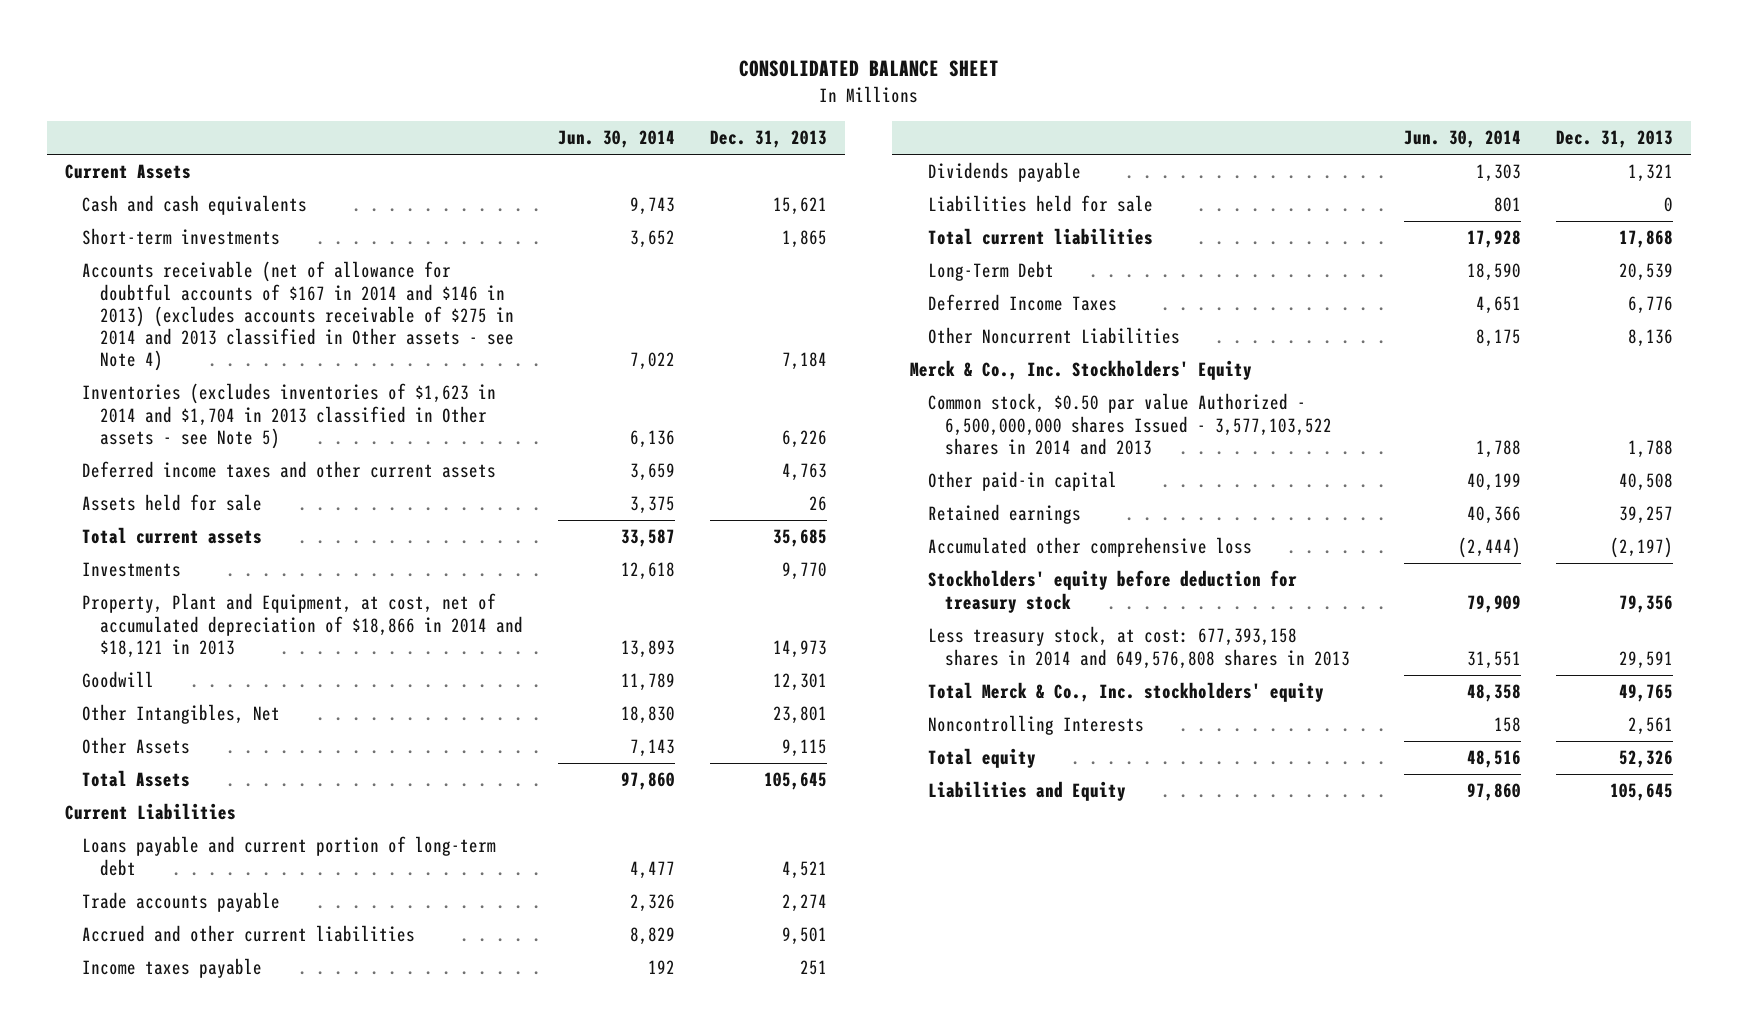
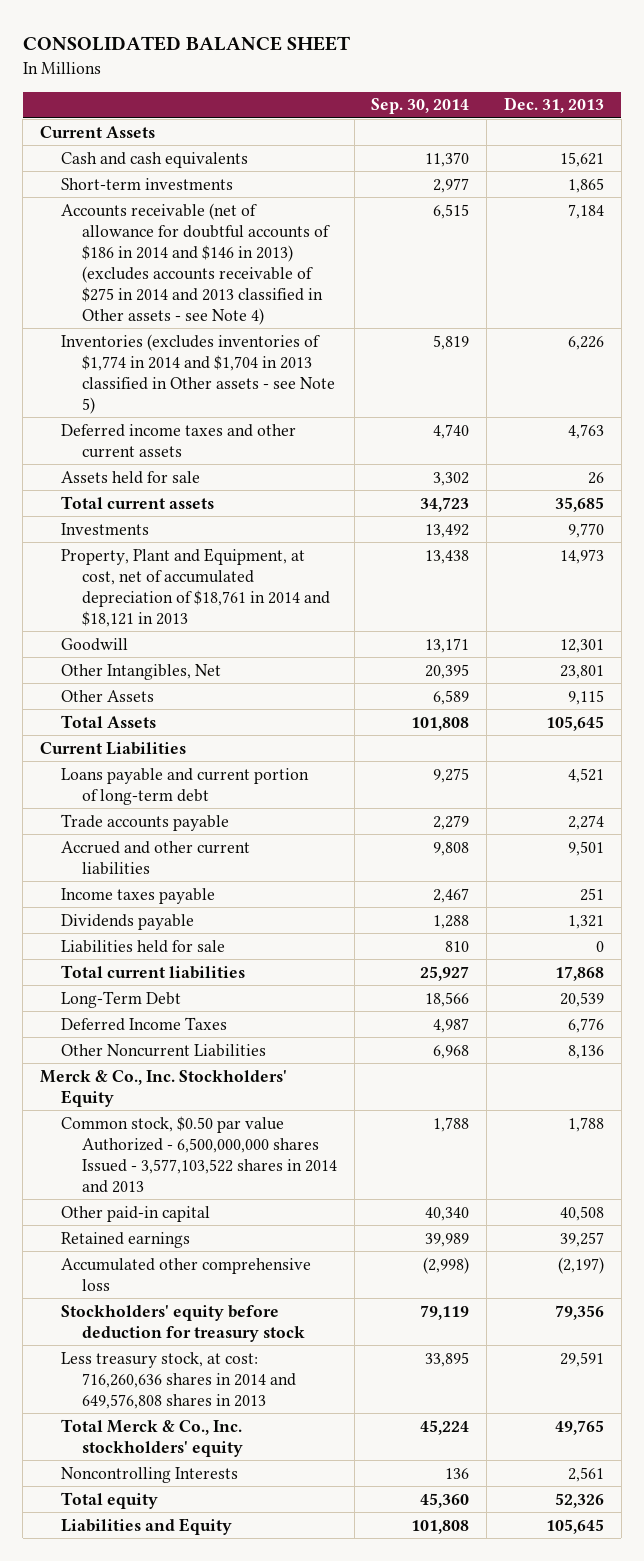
[558,130,676,149] Jun. 30, 2014 -> none
none -> [371,98,470,115] Sep. 30, 2014
[82,261,514,372] Accounts receivable (net of allowance for doubtful accounts of $167 in 2014 and $146 in 2013) (excludes accounts receivable of $275 in 2014 and 2013 classified in Other assets - see Note 4) -> [60,202,330,325] Accounts receivable (net of allowance for doubtful accounts of $186 in 2014 and $146 in 2013) (excludes accounts receivable of $275 in 2014 and 2013 classified in Other assets - see Note 4)
[82,383,497,449] Inventories (excludes inventories of $1,623 in 2014 and $1,704 in 2013 classified in Other assets - see Note 5) -> [60,333,335,414] Inventories (excludes inventories of $1,774 in 2014 and $1,704 in 2013 classified in Other assets - see Note 5)
[82,593,523,658] Property, Plant and Equipment, at cost, net of accumulated depreciation of $18,866 in 2014 and $18,121 in 2013 -> [60,547,330,627] Property, Plant and Equipment, at cost, net of accumulated depreciation of $18,761 in 2014 and $18,121 in 2013
[927,626,1351,669] Less treasury stock, at cost: 677,393,158 shares in 2014 and 649,576,808 shares in 2013 -> [60,1351,296,1409] Less treasury stock, at cost: 716,260,636 shares in 2014 and 649,576,808 shares in 2013

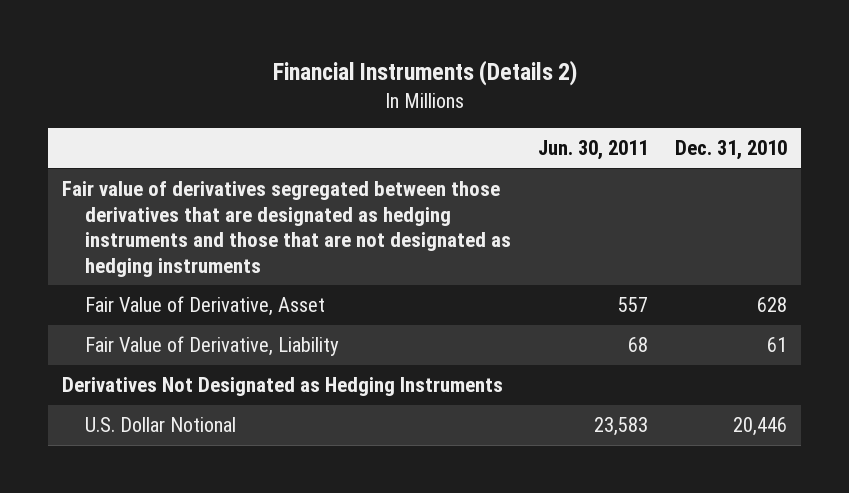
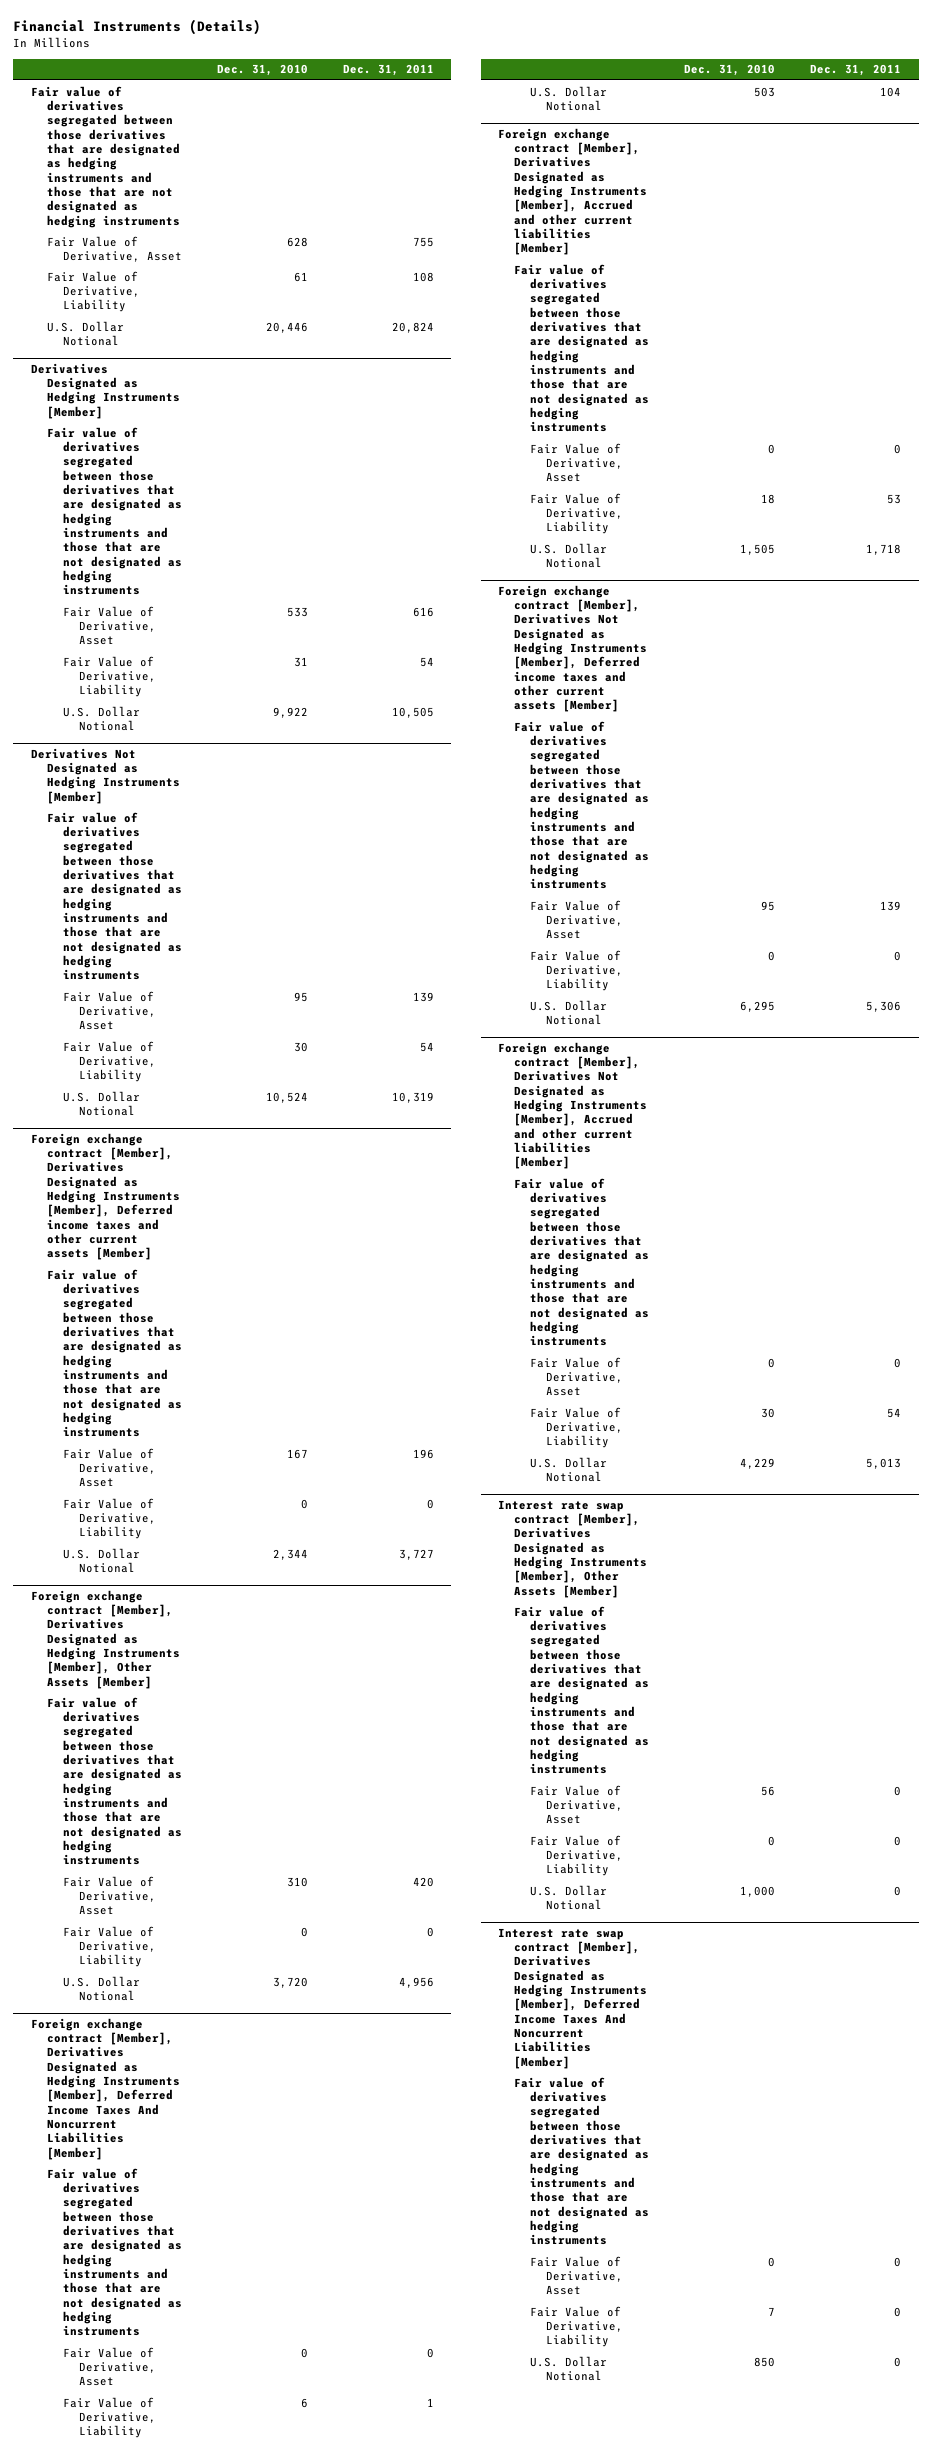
[272,60,577,87] Financial Instruments (Details 2) -> [13,19,262,36] Financial Instruments (Details)
[538,140,649,161] Jun. 30, 2011 -> none
none -> [342,64,434,77] Dec. 31, 2011
[61,377,503,397] Derivatives Not Designated as Hedging Instruments -> none
none -> [30,362,180,419] Derivatives Designated as Hedging Instruments [Member]
none -> [46,426,182,596] Fair value of derivatives segregated between those derivatives that are designated as hedging instruments and those that are not designated as hedging instruments
none -> [62,605,156,646] Fair Value of Derivative, Asset
none -> [62,655,156,698] Fair Value of Derivative, Liability
none -> [62,705,140,731] U.S. Dollar Notional
none -> [30,747,180,804] Derivatives Not Designated as Hedging Instruments [Member]
none -> [46,811,182,981] Fair value of derivatives segregated between those derivatives that are designated as hedging instruments and those that are not designated as hedging instruments
none -> [62,990,156,1031] Fair Value of Derivative, Asset
none -> [62,1040,156,1083] Fair Value of Derivative, Liability
none -> [62,1090,140,1116] U.S. Dollar Notional
none -> [30,1132,180,1261] Foreign exchange contract [Member], Derivatives Designated as Hedging Instruments [Member], Deferred income taxes and other current assets [Member]
none -> [46,1268,182,1438] Fair value of derivatives segregated between those derivatives that are designated as hedging instruments and those that are not designated as hedging instruments
none -> [62,1447,156,1488] Fair Value of Derivative, Asset
none -> [62,1497,156,1540] Fair Value of Derivative, Liability
none -> [62,1547,140,1573] U.S. Dollar Notional
none -> [30,1589,180,1689] Foreign exchange contract [Member], Derivatives Designated as Hedging Instruments [Member], Other Assets [Member]
none -> [46,1696,182,1866] Fair value of derivatives segregated between those derivatives that are designated as hedging instruments and those that are not designated as hedging instruments
none -> [62,1875,156,1916] Fair Value of Derivative, Asset
none -> [62,1925,156,1968] Fair Value of Derivative, Liability
none -> [62,1975,140,2001] U.S. Dollar Notional
none -> [30,2017,180,2160] Foreign exchange contract [Member], Derivatives Designated as Hedging Instruments [Member], Deferred Income Taxes And Noncurrent Liabilities [Member]
none -> [46,2167,182,2337] Fair value of derivatives segregated between those derivatives that are designated as hedging instruments and those that are not designated as hedging instruments
none -> [62,2346,156,2387] Fair Value of Derivative, Asset
none -> [62,2396,156,2439] Fair Value of Derivative, Liability
none -> [530,85,608,111] U.S. Dollar Notional
none -> [498,127,648,256] Foreign exchange contract [Member], Derivatives Designated as Hedging Instruments [Member], Accrued and other current liabilities [Member]
none -> [514,263,650,433] Fair value of derivatives segregated between those derivatives that are designated as hedging instruments and those that are not designated as hedging instruments
none -> [530,442,624,483] Fair Value of Derivative, Asset
none -> [530,492,624,535] Fair Value of Derivative, Liability
none -> [530,542,608,568] U.S. Dollar Notional
none -> [498,584,648,713] Foreign exchange contract [Member], Derivatives Not Designated as Hedging Instruments [Member], Deferred income taxes and other current assets [Member]
none -> [514,720,650,890] Fair value of derivatives segregated between those derivatives that are designated as hedging instruments and those that are not designated as hedging instruments
none -> [530,899,624,940] Fair Value of Derivative, Asset
none -> [530,949,624,992] Fair Value of Derivative, Liability
none -> [530,999,608,1025] U.S. Dollar Notional
none -> [498,1041,648,1170] Foreign exchange contract [Member], Derivatives Not Designated as Hedging Instruments [Member], Accrued and other current liabilities [Member]
none -> [514,1177,650,1347] Fair value of derivatives segregated between those derivatives that are designated as hedging instruments and those that are not designated as hedging instruments
none -> [530,1356,624,1397] Fair Value of Derivative, Asset
none -> [530,1406,624,1449] Fair Value of Derivative, Liability
none -> [530,1456,608,1482] U.S. Dollar Notional
none -> [498,1499,648,1598] Interest rate swap contract [Member], Derivatives Designated as Hedging Instruments [Member], Other Assets [Member]
none -> [514,1605,650,1775] Fair value of derivatives segregated between those derivatives that are designated as hedging instruments and those that are not designated as hedging instruments
none -> [530,1784,624,1825] Fair Value of Derivative, Asset
none -> [530,1834,624,1877] Fair Value of Derivative, Liability
none -> [530,1884,608,1910] U.S. Dollar Notional
none -> [498,1927,648,2069] Interest rate swap contract [Member], Derivatives Designated as Hedging Instruments [Member], Deferred Income Taxes And Noncurrent Liabilities [Member]
none -> [514,2076,650,2246] Fair value of derivatives segregated between those derivatives that are designated as hedging instruments and those that are not designated as hedging instruments
none -> [530,2255,624,2296] Fair Value of Derivative, Asset
none -> [530,2305,624,2348] Fair Value of Derivative, Liability
none -> [530,2355,608,2381] U.S. Dollar Notional

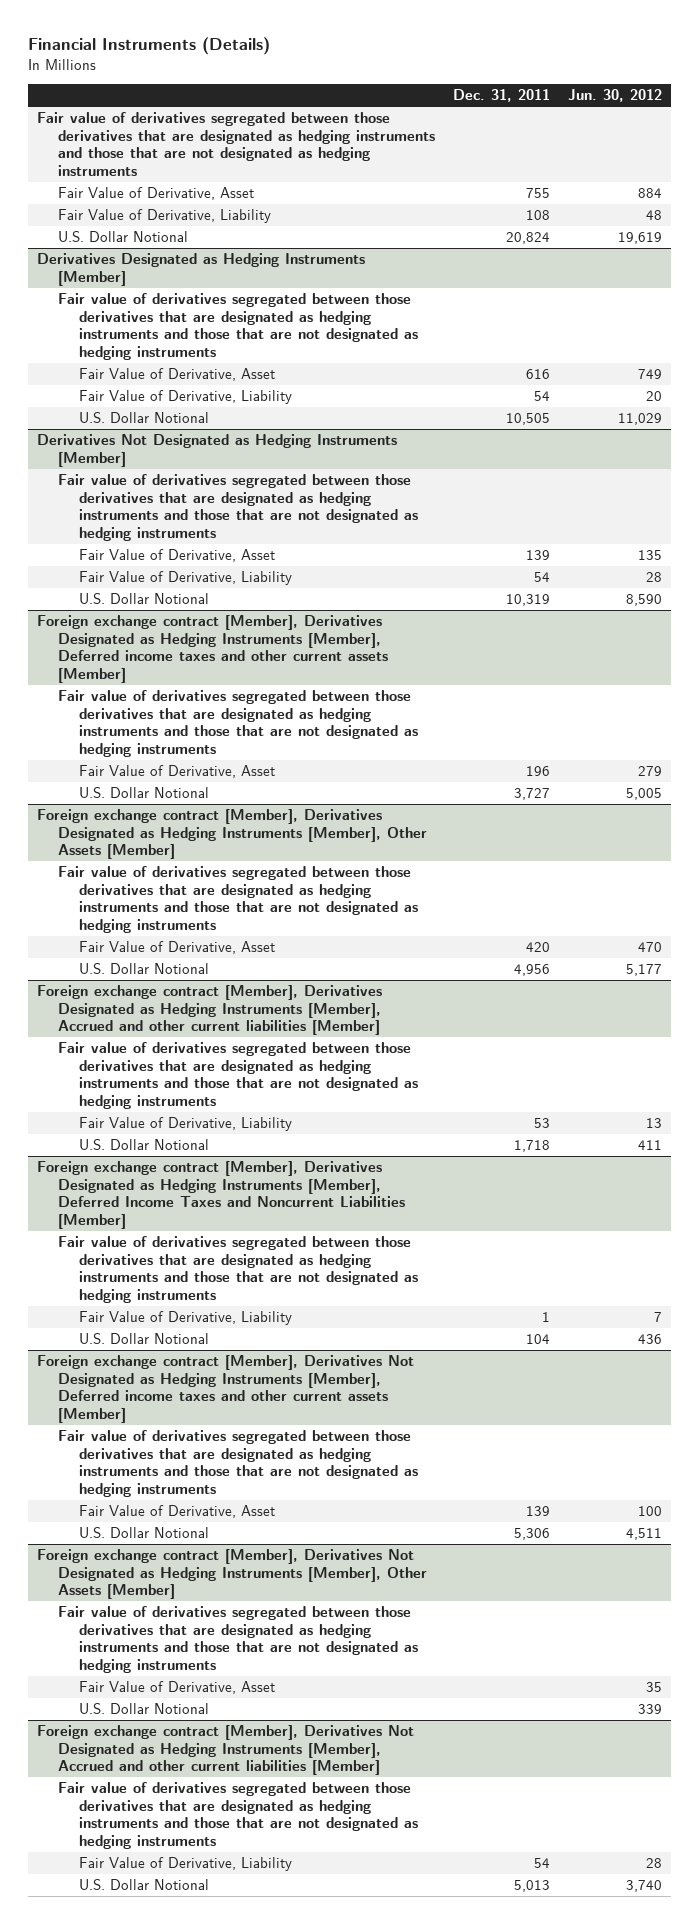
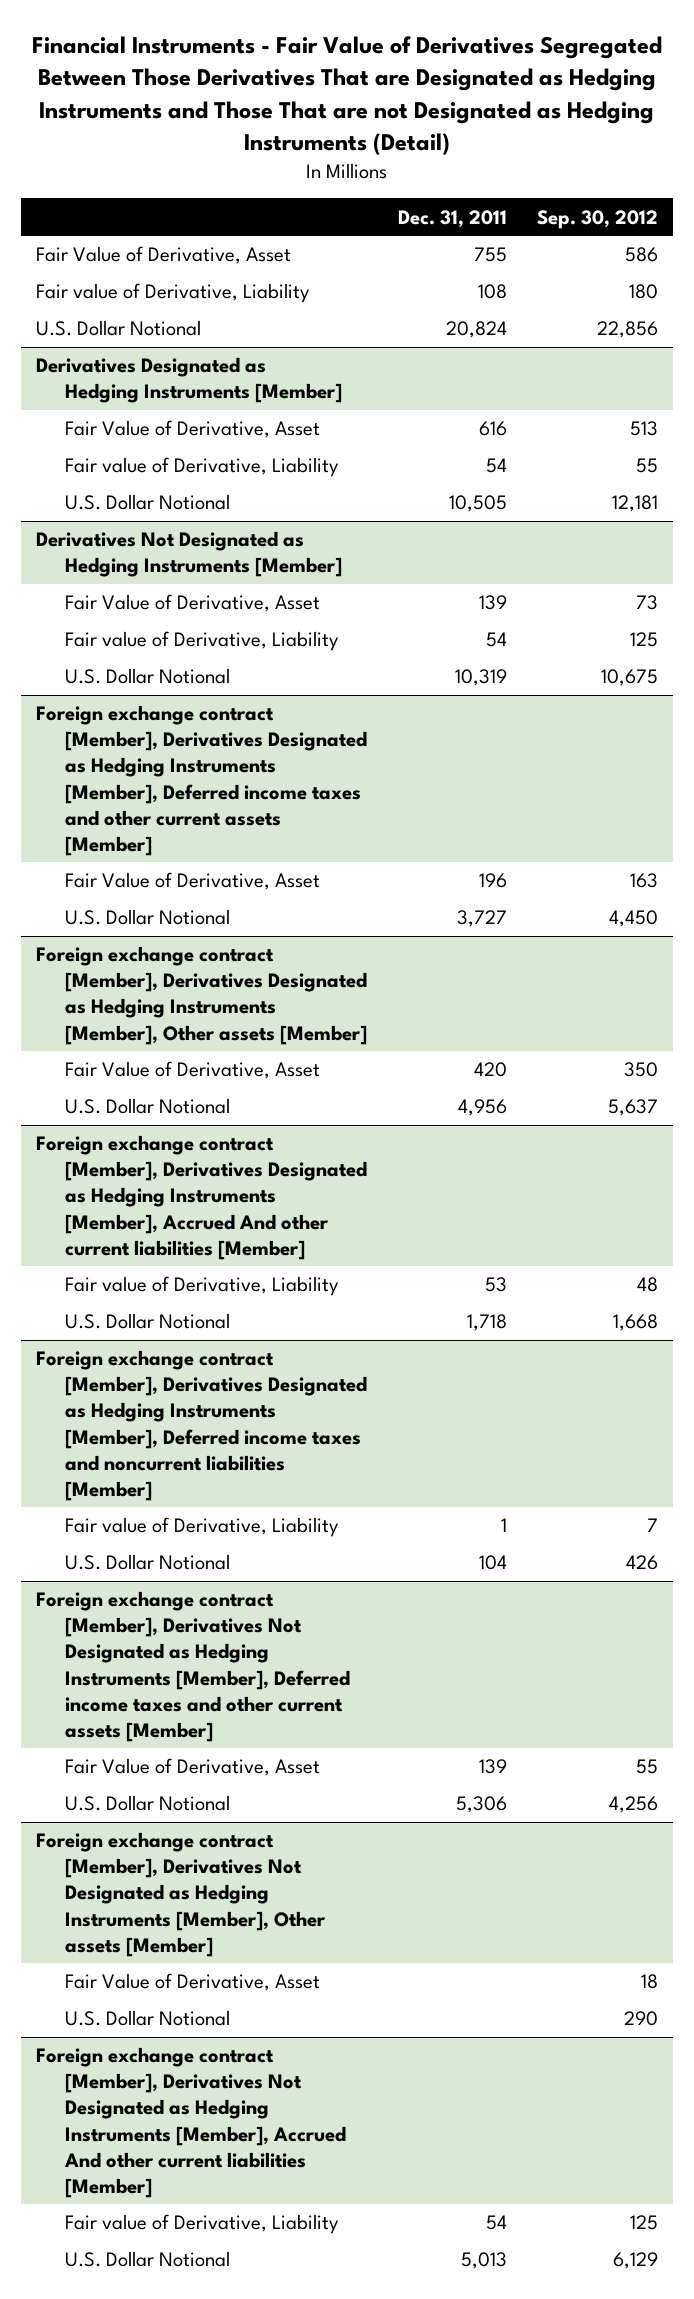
[28,37,271,56] Financial Instruments (Details) -> [32,36,663,155] Financial Instruments - Fair Value of Derivatives Segregated Between Those Derivatives That are Designated as Hedging Instruments and Those That are not Designated as Hedging Instruments (Detail)
[568,89,663,103] Jun. 30, 2012 -> none
none -> [536,209,658,229] Sep. 30, 2012
[37,112,435,176] Fair value of derivatives segregated between those derivatives that are designated as hedging instruments and those that are not designated as hedging instruments -> none
[57,209,271,224] Fair Value of Derivative, Liability -> [36,283,311,304] Fair value of Derivative, Liability
[57,293,418,360] Fair value of derivatives segregated between those derivatives that are designated as hedging instruments and those that are not designated as hedging instruments -> none
[78,390,292,405] Fair Value of Derivative, Liability -> [65,457,340,478] Fair value of Derivative, Liability
[57,474,418,541] Fair value of derivatives segregated between those derivatives that are designated as hedging instruments and those that are not designated as hedging instruments -> none
[78,571,292,586] Fair Value of Derivative, Liability -> [65,631,340,652] Fair value of Derivative, Liability
[57,690,418,757] Fair value of derivatives segregated between those derivatives that are designated as hedging instruments and those that are not designated as hedging instruments -> none
[57,866,418,933] Fair value of derivatives segregated between those derivatives that are designated as hedging instruments and those that are not designated as hedging instruments -> none
[37,809,427,860] Foreign exchange contract [Member], Derivatives Designated as Hedging Instruments [Member], Other Assets [Member] -> [36,946,368,1045] Foreign exchange contract [Member], Derivatives Designated as Hedging Instruments [Member], Other assets [Member]
[57,1042,418,1109] Fair value of derivatives segregated between those derivatives that are designated as hedging instruments and those that are not designated as hedging instruments -> none
[37,985,383,1036] Foreign exchange contract [Member], Derivatives Designated as Hedging Instruments [Member], Accrued and other current liabilities [Member] -> [36,1135,368,1260] Foreign exchange contract [Member], Derivatives Designated as Hedging Instruments [Member], Accrued And other current liabilities [Member]
[78,1117,292,1132] Fair Value of Derivative, Liability -> [65,1276,340,1297] Fair value of Derivative, Liability
[57,1236,418,1303] Fair value of derivatives segregated between those derivatives that are designated as hedging instruments and those that are not designated as hedging instruments -> none
[37,1161,405,1229] Foreign exchange contract [Member], Derivatives Designated as Hedging Instruments [Member], Deferred Income Taxes and Noncurrent Liabilities [Member] -> [36,1350,368,1501] Foreign exchange contract [Member], Derivatives Designated as Hedging Instruments [Member], Deferred income taxes and noncurrent liabilities [Member]
[78,1311,292,1326] Fair Value of Derivative, Liability -> [65,1517,340,1538] Fair value of Derivative, Liability
[57,1430,418,1497] Fair value of derivatives segregated between those derivatives that are designated as hedging instruments and those that are not designated as hedging instruments -> none
[57,1606,418,1673] Fair value of derivatives segregated between those derivatives that are designated as hedging instruments and those that are not designated as hedging instruments -> none
[37,1549,427,1600] Foreign exchange contract [Member], Derivatives Not Designated as Hedging Instruments [Member], Other Assets [Member] -> [36,1832,327,1957] Foreign exchange contract [Member], Derivatives Not Designated as Hedging Instruments [Member], Other assets [Member]
[57,1782,418,1849] Fair value of derivatives segregated between those derivatives that are designated as hedging instruments and those that are not designated as hedging instruments -> none
[37,1725,415,1776] Foreign exchange contract [Member], Derivatives Not Designated as Hedging Instruments [Member], Accrued and other current liabilities [Member] -> [36,2047,347,2198] Foreign exchange contract [Member], Derivatives Not Designated as Hedging Instruments [Member], Accrued And other current liabilities [Member]
[78,1857,292,1872] Fair Value of Derivative, Liability -> [65,2214,340,2235] Fair value of Derivative, Liability

